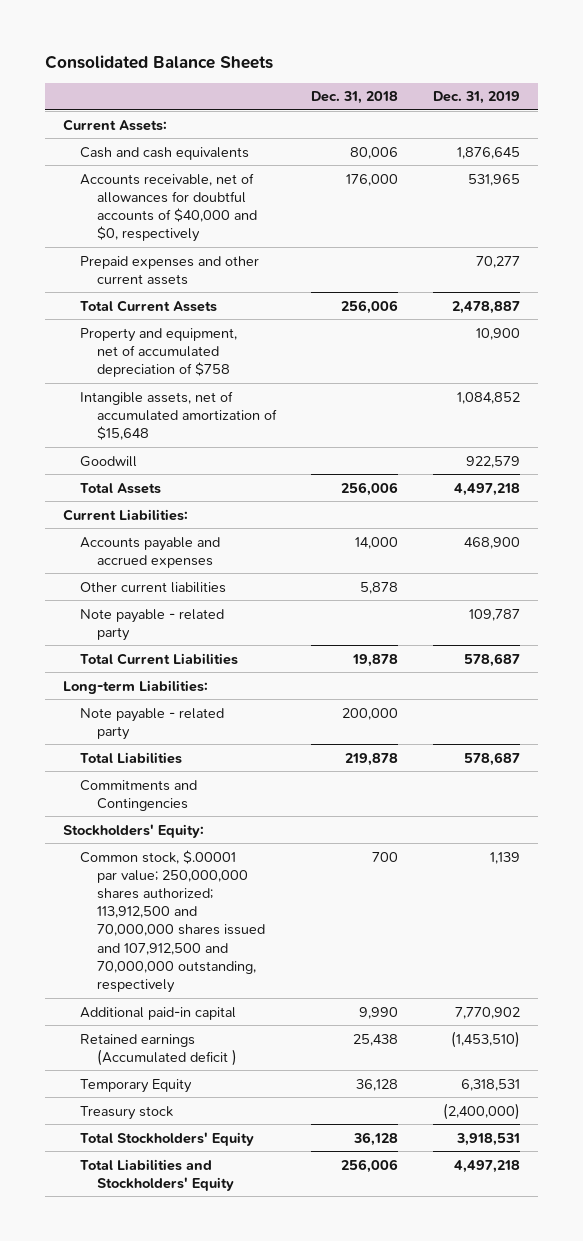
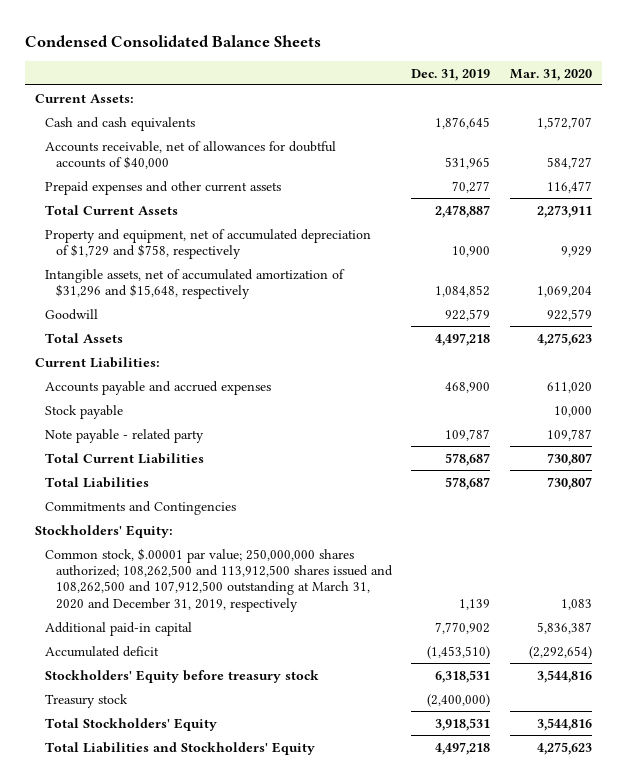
[45,54,274,69] Consolidated Balance Sheets -> [24,34,321,47] Condensed Consolidated Balance Sheets
[311,91,399,105] Dec. 31, 2018 -> none
none -> [510,68,593,81] Mar. 31, 2020
[79,172,257,243] Accounts receivable, net of allowances for doubtful accounts of $40,000 and $0, respectively -> [45,140,337,169] Accounts receivable, net of allowances for doubtful accounts of $40,000
[79,327,237,378] Property and equipment, net of accumulated depreciation of $758 -> [45,228,372,259] Property and equipment, net of accumulated depreciation of $1,729 and $758, respectively
[79,390,277,441] Intangible assets, net of accumulated amortization of $15,648 -> [45,268,346,299] Intangible assets, net of accumulated amortization of $31,296 and $15,648, respectively
[79,581,226,593] Other current liabilities -> none
none -> [45,404,124,419] Stock payable
[62,679,208,694] Long-term Liabilities: -> none
[79,707,224,740] Note payable - related party -> none
[79,849,265,993] Common stock, $.00001 par value; 250,000,000 shares authorized; 113,912,500 and 70,000,000 shares issued and 107,912,500 and 70,000,000 outstanding, respectively -> [45,547,393,612] Common stock, $.00001 par value; 250,000,000 shares authorized; 108,262,500 and 113,912,500 shares issued and 108,262,500 and 107,912,500 outstanding at March 31, 2020 and December 31, 2019, respectively
[79,1033,237,1066] Retained earnings (Accumulated deficit ) -> [45,645,160,657] Accumulated deficit
[79,1078,192,1093] Temporary Equity -> [45,669,320,683] Stockholders' Equity before treasury stock

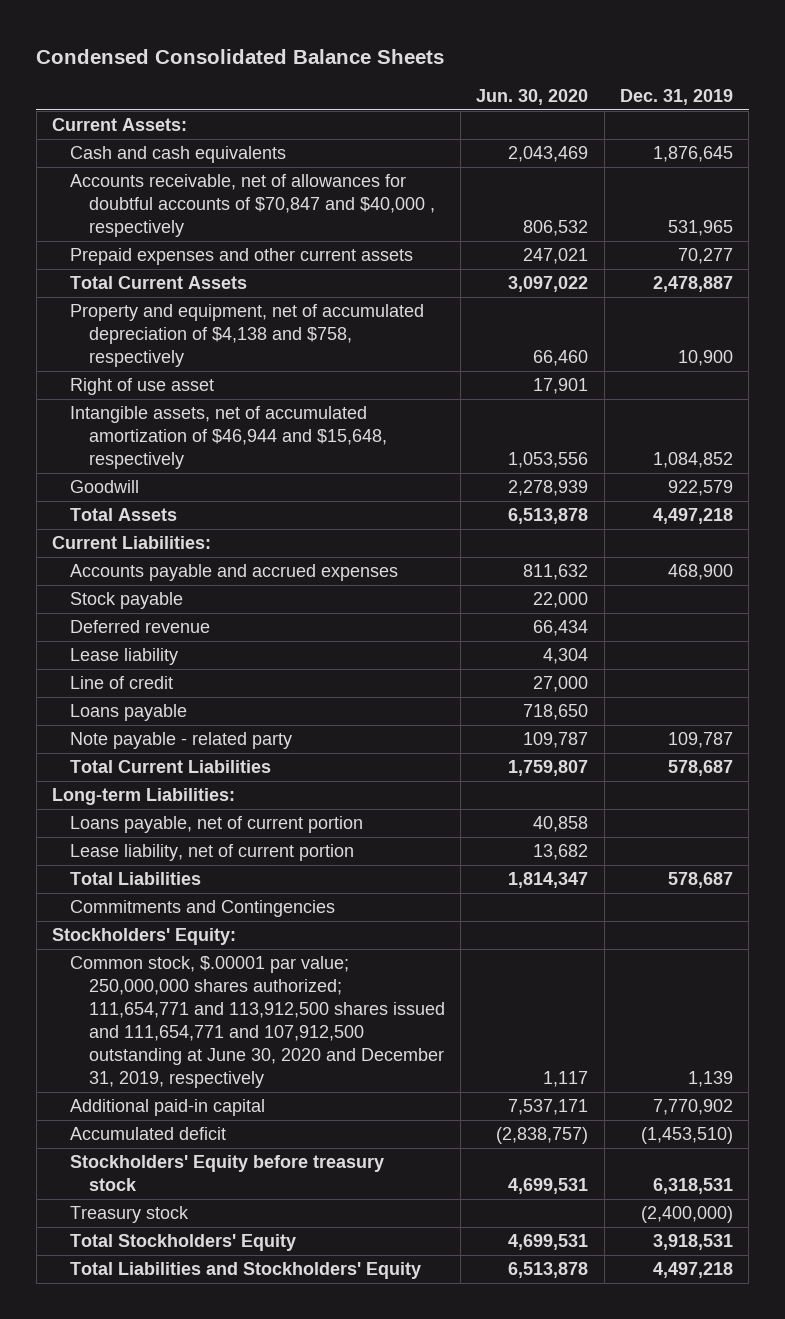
[510,68,593,81] Mar. 31, 2020 -> none
none -> [476,88,589,105] Jun. 30, 2020
[45,140,337,169] Accounts receivable, net of allowances for doubtful accounts of $40,000 -> [70,174,435,238] Accounts receivable, net of allowances for doubtful accounts of $70,847 and $40,000 , respectively
[45,228,372,259] Property and equipment, net of accumulated depreciation of $1,729 and $758, respectively -> [70,304,425,368] Property and equipment, net of accumulated depreciation of $4,138 and $758, respectively
none -> [70,378,215,396] Right of use asset
[45,268,346,299] Intangible assets, net of accumulated amortization of $31,296 and $15,648, respectively -> [70,406,387,470] Intangible assets, net of accumulated amortization of $46,944 and $15,648, respectively
none -> [70,620,211,634] Deferred revenue
none -> [70,648,179,666] Lease liability
none -> [70,676,174,690] Line of credit
none -> [70,704,188,722] Loans payable
none -> [52,788,236,806] Long-term Liabilities:
none -> [70,816,364,834] Loans payable, net of current portion
none -> [70,844,355,862] Lease liability, net of current portion
[45,547,393,612] Common stock, $.00001 par value; 250,000,000 shares authorized; 108,262,500 and 113,912,500 shares issued and 108,262,500 and 107,912,500 outstanding at March 31, 2020 and December 31, 2019, respectively -> [70,956,445,1088] Common stock, $.00001 par value; 250,000,000 shares authorized; 111,654,771 and 113,912,500 shares issued and 111,654,771 and 107,912,500 outstanding at June 30, 2020 and December 31, 2019, respectively

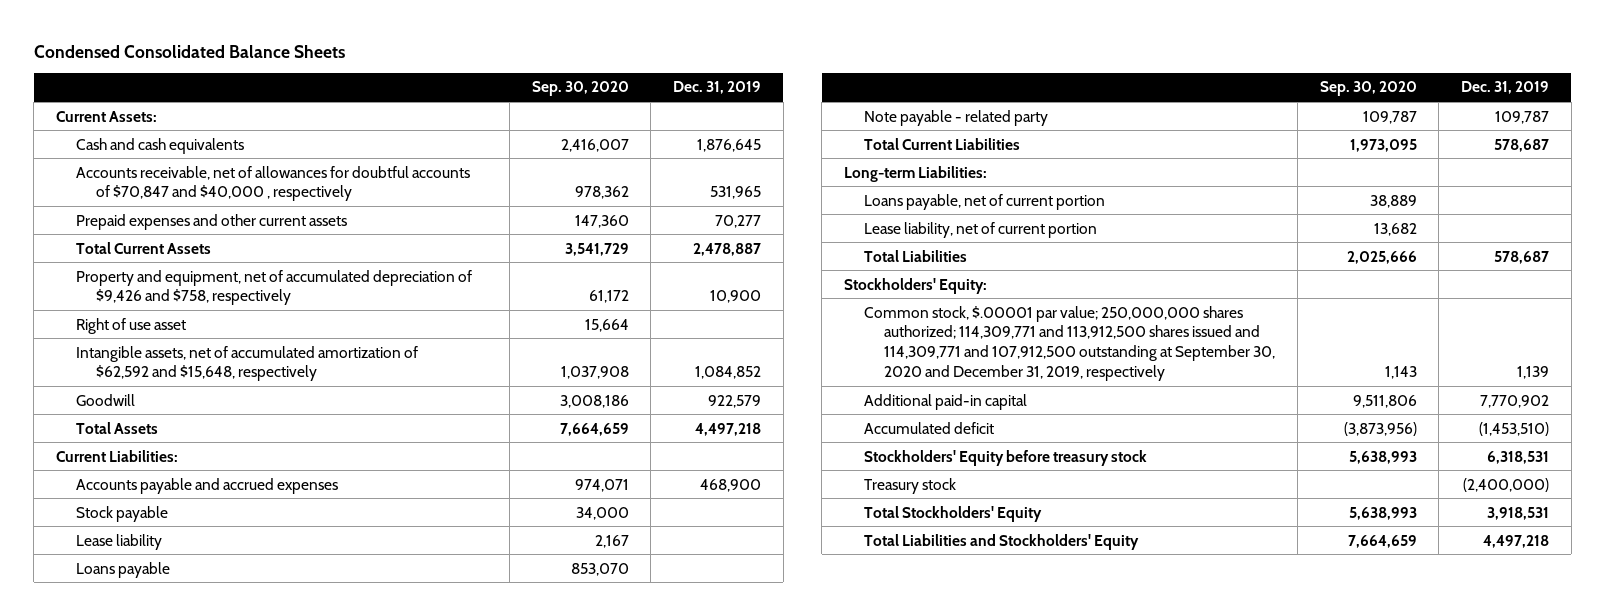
[476,88,589,105] Jun. 30, 2020 -> none
none -> [531,81,629,97] Sep. 30, 2020
[70,304,425,368] Property and equipment, net of accumulated depreciation of $4,138 and $758, respectively -> [76,269,473,306] Property and equipment, net of accumulated depreciation of $9,426 and $758, respectively
[70,406,387,470] Intangible assets, net of accumulated amortization of $46,944 and $15,648, respectively -> [76,345,419,382] Intangible assets, net of accumulated amortization of $62,592 and $15,648, respectively
[70,620,211,634] Deferred revenue -> none
[70,676,174,690] Line of credit -> none
[70,900,336,918] Commitments and Contingencies -> none
[70,956,445,1088] Common stock, $.00001 par value; 250,000,000 shares authorized; 111,654,771 and 113,912,500 shares issued and 111,654,771 and 107,912,500 outstanding at June 30, 2020 and December 31, 2019, respectively -> [863,305,1276,382] Common stock, $.00001 par value; 250,000,000 shares authorized; 114,309,771 and 113,912,500 shares issued and 114,309,771 and 107,912,500 outstanding at September 30, 2020 and December 31, 2019, respectively

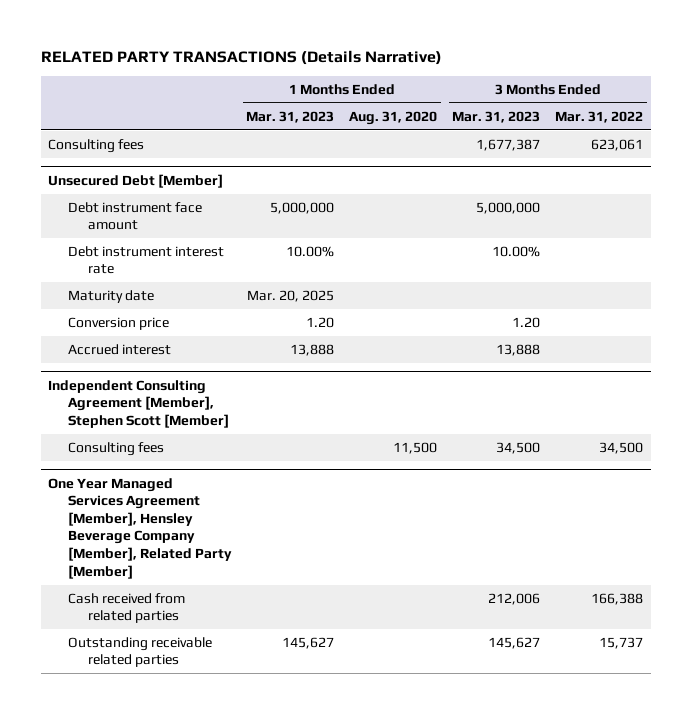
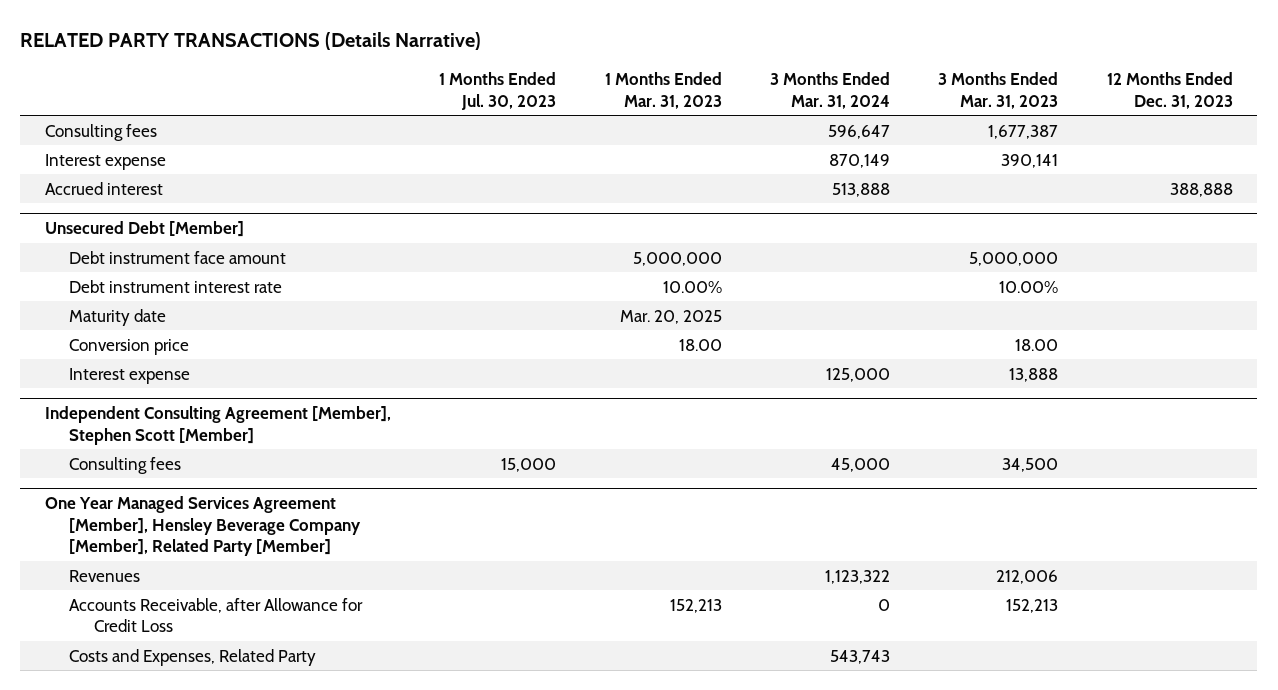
[349,110,438,125] Aug. 31, 2020 -> none
[555,110,644,123] Mar. 31, 2022 -> none
none -> [439,72,557,110] 1 Months Ended Jul. 30, 2023
none -> [770,72,891,109] 3 Months Ended Mar. 31, 2024
none -> [1106,72,1233,109] 12 Months Ended Dec. 31, 2023
none -> [44,153,166,170] Interest expense
none -> [44,181,163,195] Accrued interest
[68,343,172,355] Accrued interest -> none
[306,316,335,328] 1.20 -> [678,338,722,351] 18.00
[512,316,541,328] 1.20 -> [1015,338,1059,351] 18.00
none -> [69,367,191,384] Interest expense
[68,636,213,668] Outstanding receivable related parties -> none
[68,592,186,624] Cash received from related parties -> [69,569,141,582] Revenues
none -> [69,597,364,633] Accounts Receivable, after Allowance for Credit Loss
none -> [69,648,317,666] Costs and Expenses, Related Party

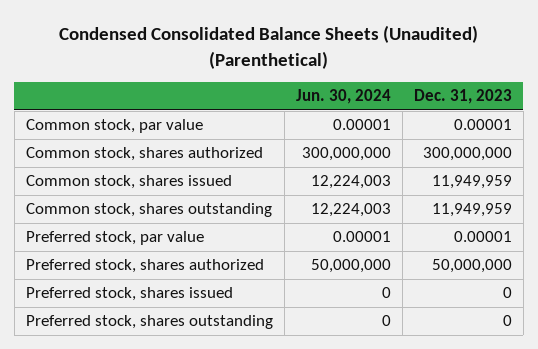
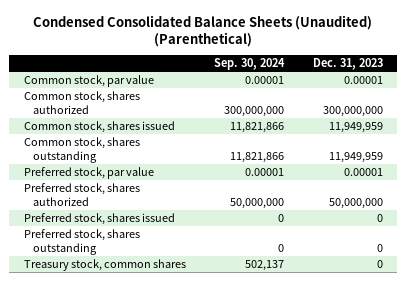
[295,89,391,105] Jun. 30, 2024 -> none
none -> [214,58,286,71] Sep. 30, 2024
none -> [23,259,186,272] Treasury stock, common shares

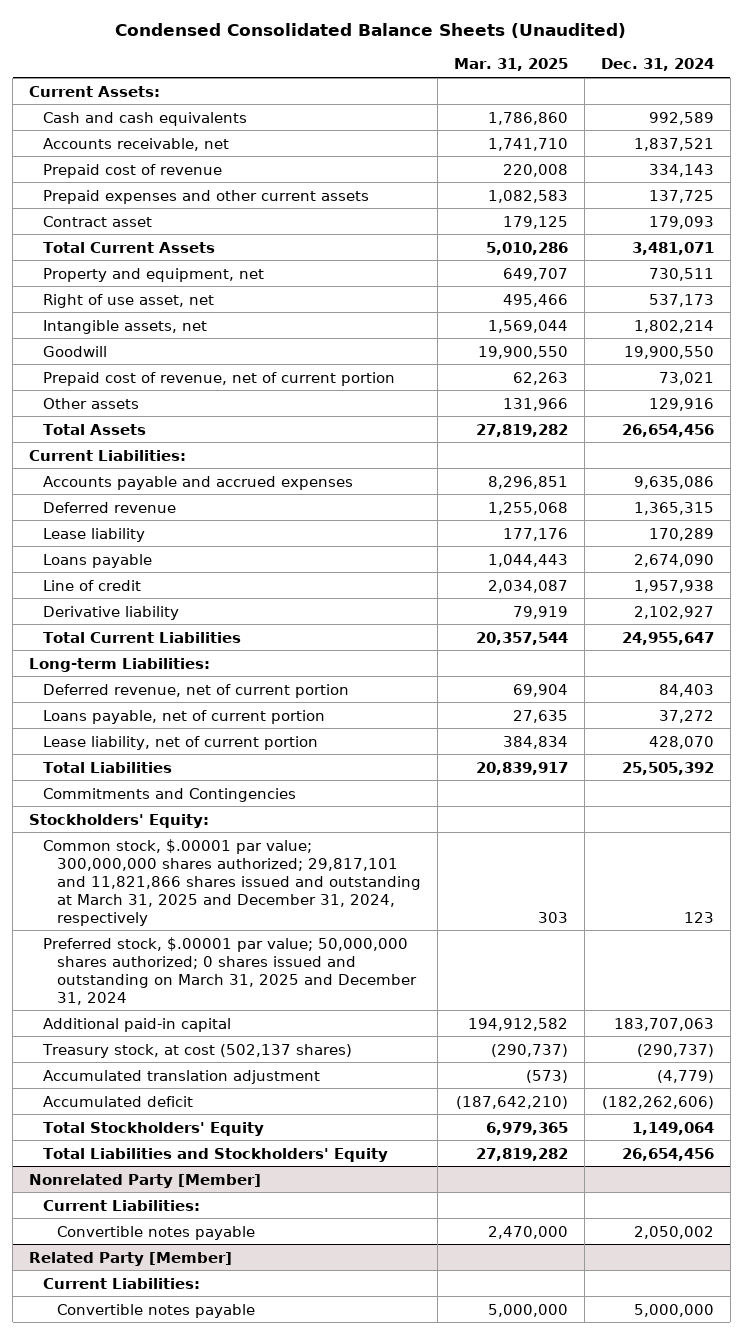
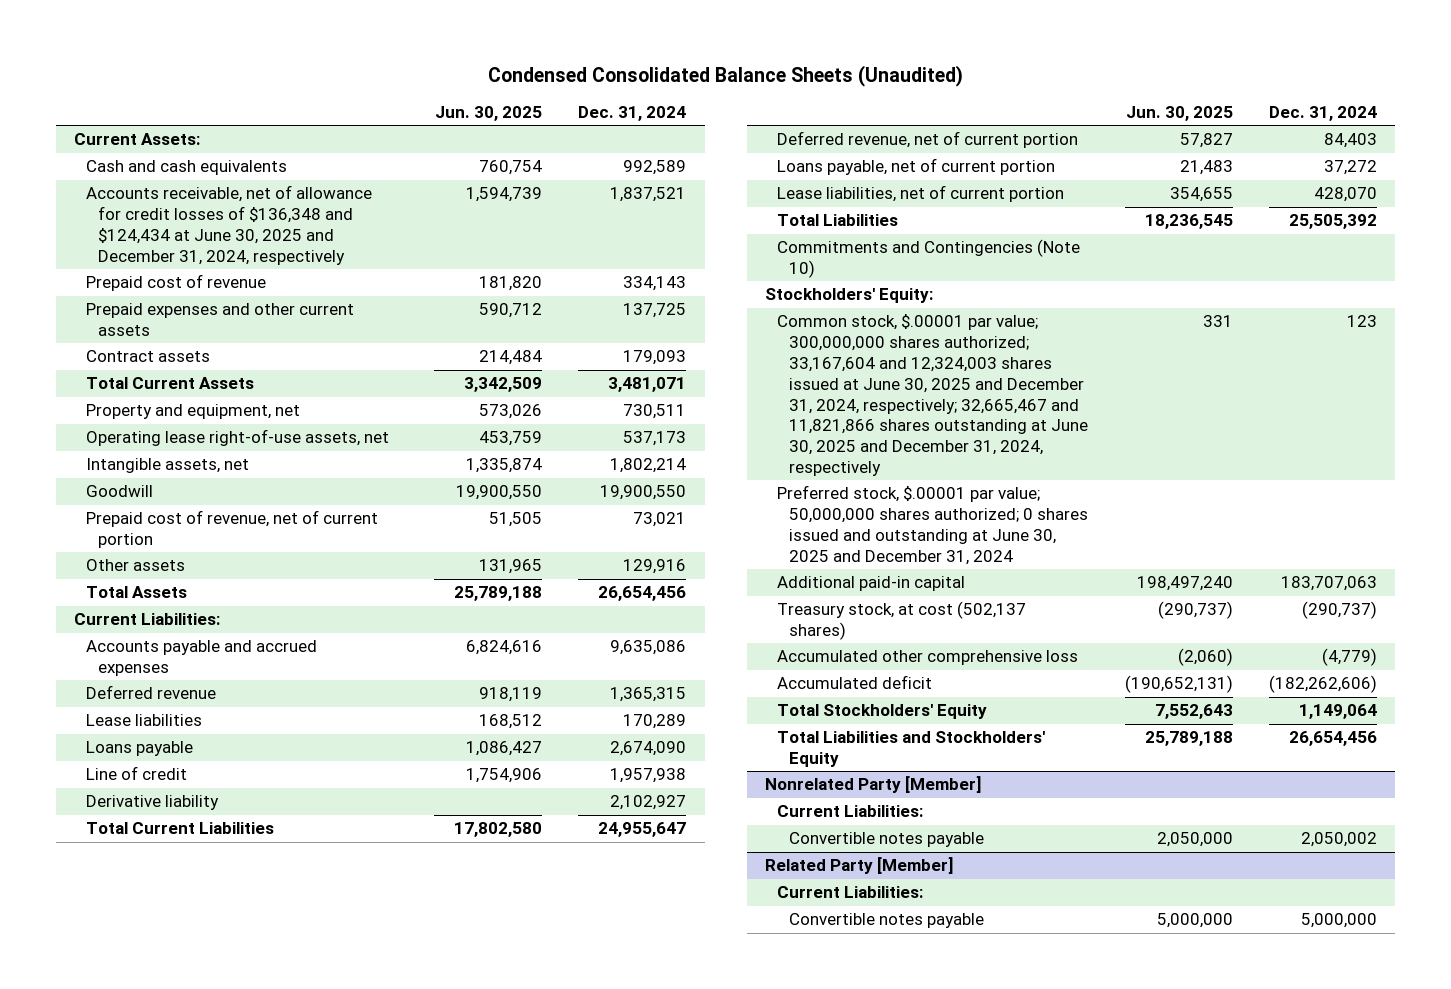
[453,58,568,72] Mar. 31, 2025 -> none
none -> [434,105,542,121] Jun. 30, 2025
[42,137,229,151] Accounts receivable, net -> [86,185,373,265] Accounts receivable, net of allowance for credit losses of $136,348 and $124,434 at June 30, 2025 and December 31, 2024, respectively
[42,215,152,227] Contract asset -> [86,350,211,363] Contract assets
[42,293,214,308] Right of use asset, net -> [86,429,390,447] Operating lease right-of-use assets, net
[42,527,145,542] Lease liability -> [86,714,203,727] Lease liabilities
[29,657,211,672] Long-term Liabilities: -> none
[42,735,318,750] Lease liability, net of current portion -> [776,185,1064,203] Lease liabilities, net of current portion
[42,787,296,802] Commitments and Contingencies -> [776,239,1080,279] Commitments and Contingencies (Note 10)
[42,838,421,926] Common stock, $.00001 par value; 300,000,000 shares authorized; 29,817,101 and 11,821,866 shares issued and outstanding at March 31, 2025 and December 31, 2024, respectively -> [776,314,1089,477] Common stock, $.00001 par value; 300,000,000 shares authorized; 33,167,604 and 12,324,003 shares issued at June 30, 2025 and December 31, 2024, respectively; 32,665,467 and 11,821,866 shares outstanding at June 30, 2025 and December 31, 2024, respectively
[42,936,417,1005] Preferred stock, $.00001 par value; 50,000,000 shares authorized; 0 shares issued and outstanding on March 31, 2025 and December 31, 2024 -> [776,485,1089,565] Preferred stock, $.00001 par value; 50,000,000 shares authorized; 0 shares issued and outstanding at June 30, 2025 and December 31, 2024
[42,1069,320,1084] Accumulated translation adjustment -> [776,650,1078,666] Accumulated other comprehensive loss

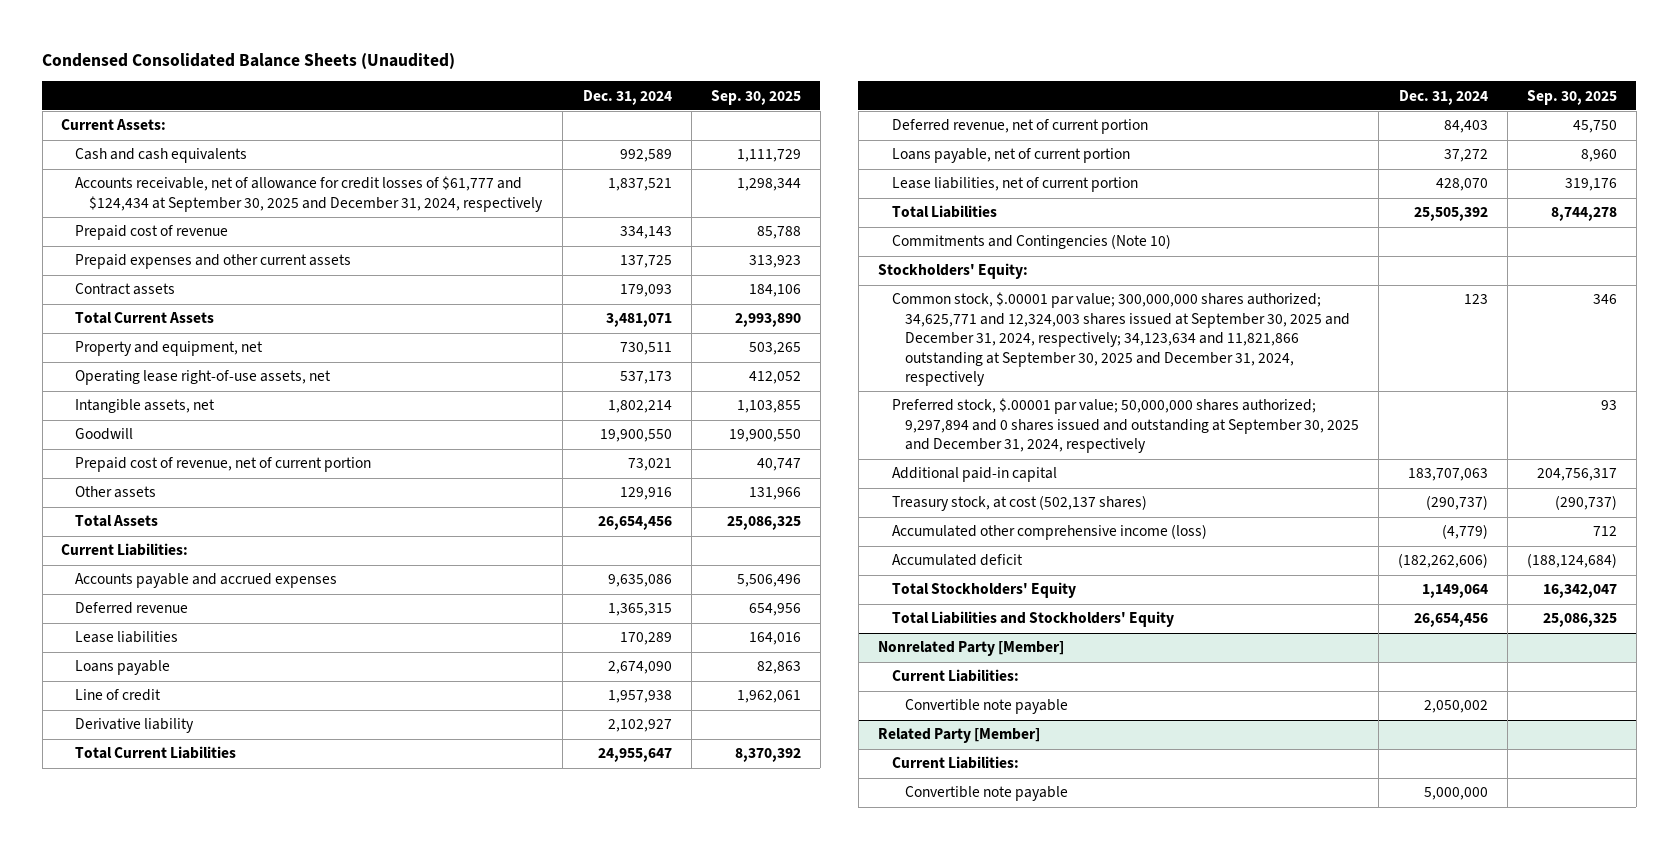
[434,105,542,121] Jun. 30, 2025 -> none
none -> [710,89,801,105] Sep. 30, 2025
[86,185,373,265] Accounts receivable, net of allowance for credit losses of $136,348 and $124,434 at June 30, 2025 and December 31, 2024, respectively -> [75,176,543,212] Accounts receivable, net of allowance for credit losses of $61,777 and $124,434 at September 30, 2025 and December 31, 2024, respectively
[776,314,1089,477] Common stock, $.00001 par value; 300,000,000 shares authorized; 33,167,604 and 12,324,003 shares issued at June 30, 2025 and December 31, 2024, respectively; 32,665,467 and 11,821,866 shares outstanding at June 30, 2025 and December 31, 2024, respectively -> [891,292,1351,386] Common stock, $.00001 par value; 300,000,000 shares authorized; 34,625,771 and 12,324,003 shares issued at September 30, 2025 and December 31, 2024, respectively; 34,123,634 and 11,821,866 outstanding at September 30, 2025 and December 31, 2024, respectively
[776,485,1089,565] Preferred stock, $.00001 par value; 50,000,000 shares authorized; 0 shares issued and outstanding at June 30, 2025 and December 31, 2024 -> [891,398,1360,454] Preferred stock, $.00001 par value; 50,000,000 shares authorized; 9,297,894 and 0 shares issued and outstanding at September 30, 2025 and December 31, 2024, respectively
[776,650,1078,666] Accumulated other comprehensive loss -> [891,524,1207,541] Accumulated other comprehensive income (loss)
[789,832,985,848] Convertible notes payable -> [905,699,1069,715] Convertible note payable
[789,913,985,929] Convertible notes payable -> [905,786,1069,802] Convertible note payable

